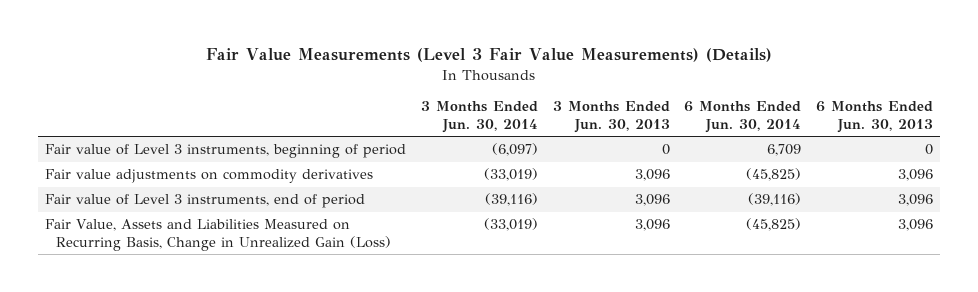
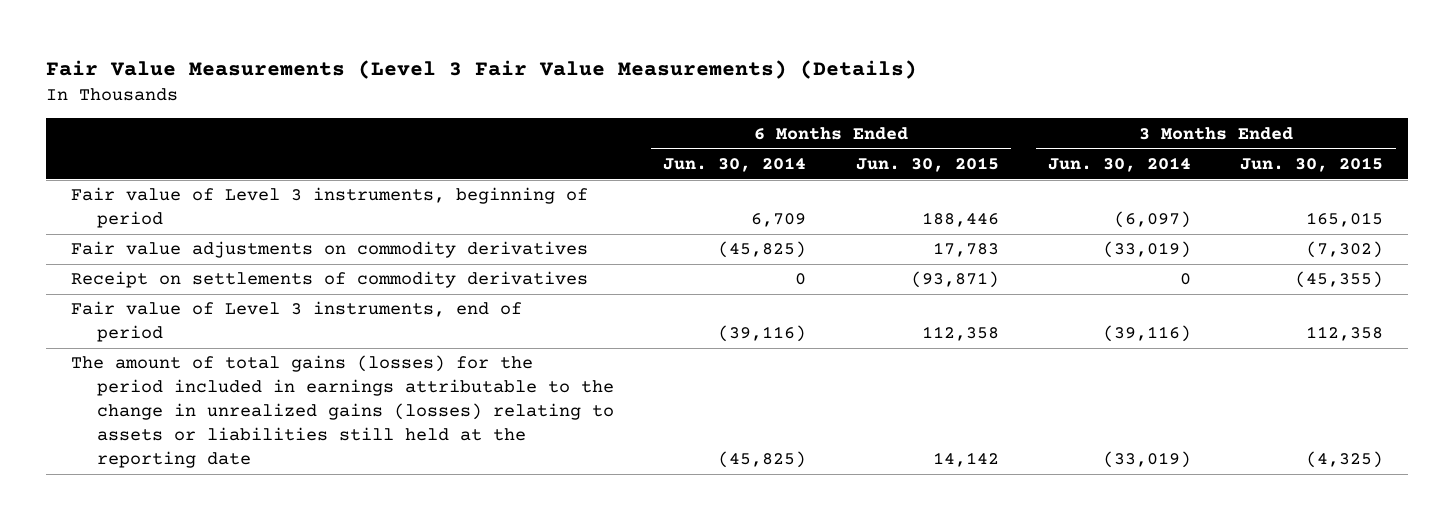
[552,101,670,133] 3 Months Ended Jun. 30, 2013 -> none
[815,101,933,133] 6 Months Ended Jun. 30, 2013 -> none
none -> [855,156,999,172] Jun. 30, 2015
none -> [1240,156,1384,172] Jun. 30, 2015
none -> [70,271,588,289] Receipt on settlements of commodity derivatives
[45,219,392,252] Fair Value, Assets and Liabilities Measured on Recurring Basis, Change in Unrealized Gain (Loss) -> [70,355,615,469] The amount of total gains (losses) for the period included in earnings attributable to the change in unrealized gains (losses) relating to assets or liabilities still held at the reporting date

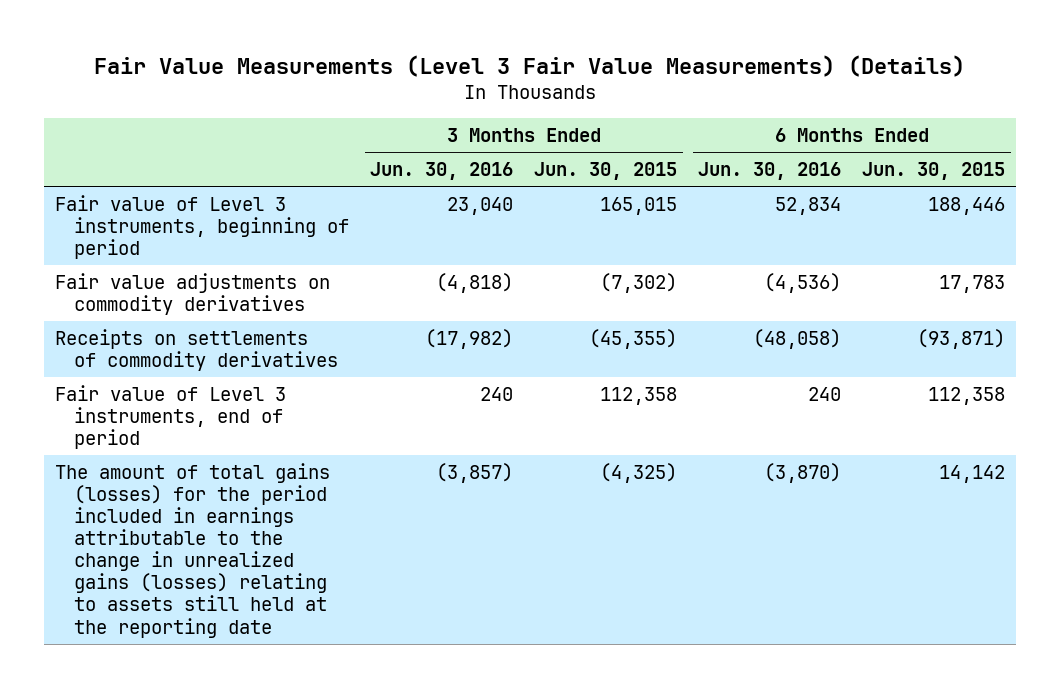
[663,156,807,172] Jun. 30, 2014 -> none
[1048,156,1192,172] Jun. 30, 2014 -> none
none -> [370,162,514,181] Jun. 30, 2016
none -> [698,162,842,181] Jun. 30, 2016
[70,271,588,289] Receipt on settlements of commodity derivatives -> [54,328,339,372] Receipts on settlements of commodity derivatives
[70,355,615,469] The amount of total gains (losses) for the period included in earnings attributable to the change in unrealized gains (losses) relating to assets or liabilities still held at the reporting date -> [54,462,330,638] The amount of total gains (losses) for the period included in earnings attributable to the change in unrealized gains (losses) relating to assets still held at the reporting date

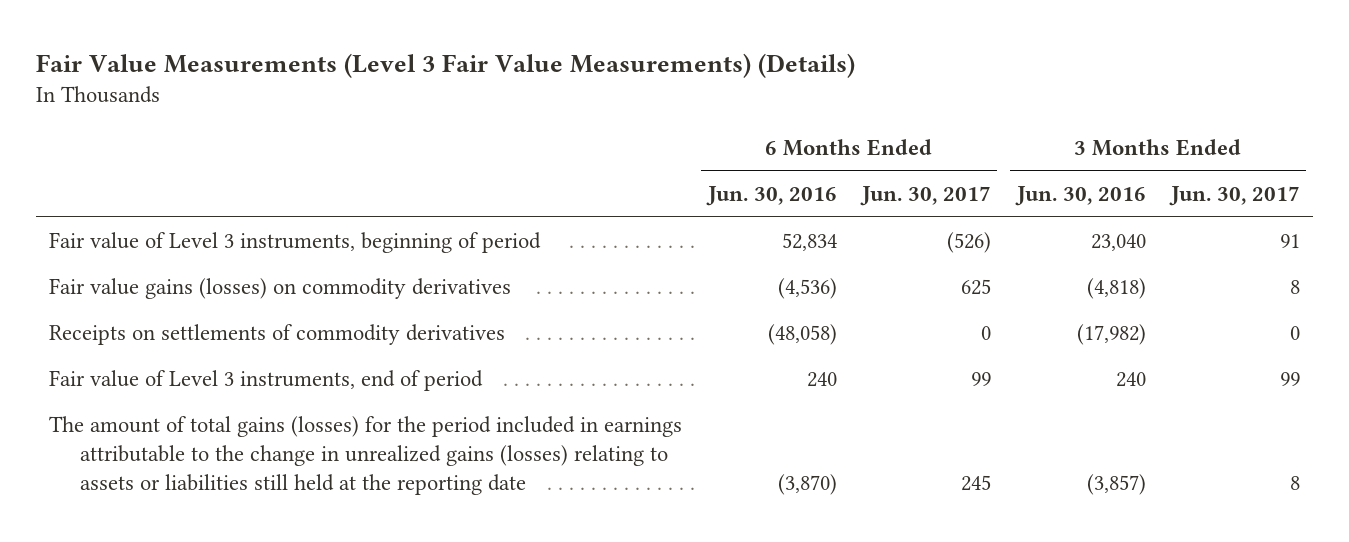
[534,162,678,181] Jun. 30, 2015 -> none
[862,162,1006,181] Jun. 30, 2015 -> none
none -> [860,186,992,207] Jun. 30, 2017
none -> [1169,186,1301,207] Jun. 30, 2017
[54,272,330,316] Fair value adjustments on commodity derivatives -> [49,278,512,300] Fair value gains (losses) on commodity derivatives
[54,462,330,638] The amount of total gains (losses) for the period included in earnings attributable to the change in unrealized gains (losses) relating to assets still held at the reporting date -> [49,416,683,495] The amount of total gains (losses) for the period included in earnings attributable to the change in unrealized gains (losses) relating to assets or liabilities still held at the reporting date

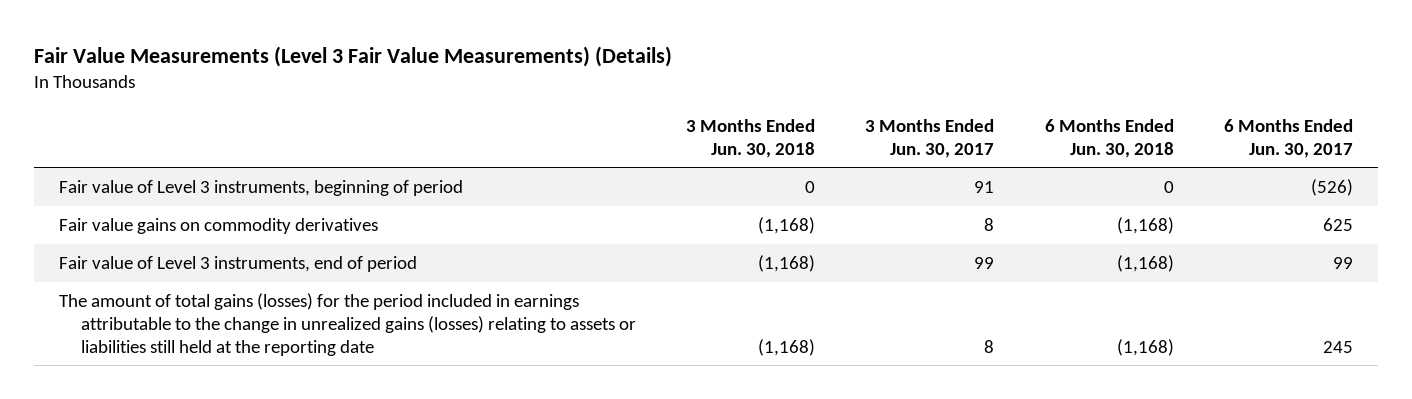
[705,186,837,207] Jun. 30, 2016 -> none
[1014,186,1146,207] Jun. 30, 2016 -> none
none -> [686,118,816,158] 3 Months Ended Jun. 30, 2018
none -> [1044,118,1174,158] 6 Months Ended Jun. 30, 2018
[49,324,506,346] Receipts on settlements of commodity derivatives -> none
[49,278,512,300] Fair value gains (losses) on commodity derivatives -> [58,217,378,234] Fair value gains on commodity derivatives

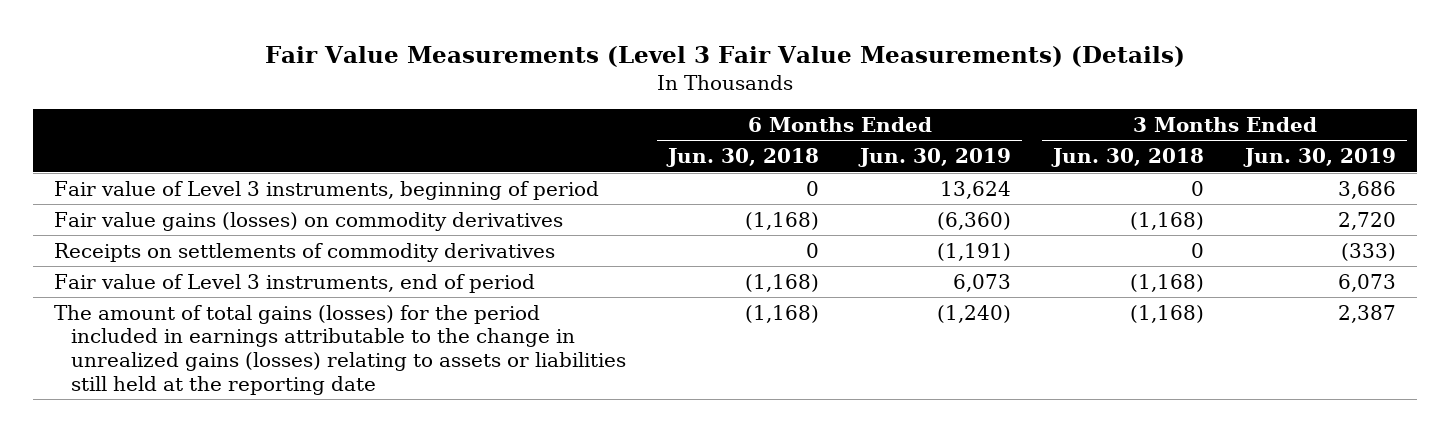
[865,118,995,158] 3 Months Ended Jun. 30, 2017 -> none
[1223,118,1353,158] 6 Months Ended Jun. 30, 2017 -> none
none -> [858,148,1012,168] Jun. 30, 2019
none -> [1243,148,1397,168] Jun. 30, 2019
[58,217,378,234] Fair value gains on commodity derivatives -> [53,211,563,231] Fair value gains (losses) on commodity derivatives
none -> [53,242,555,262] Receipts on settlements of commodity derivatives

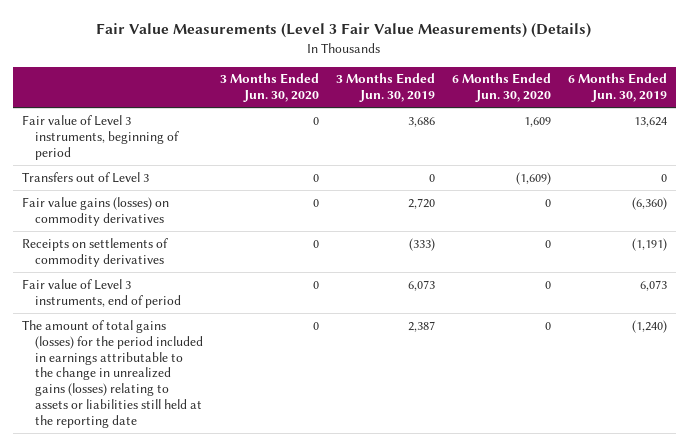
[665,148,819,168] Jun. 30, 2018 -> none
[1050,148,1204,168] Jun. 30, 2018 -> none
none -> [219,73,319,103] 3 Months Ended Jun. 30, 2020
none -> [451,73,551,103] 6 Months Ended Jun. 30, 2020
none -> [21,171,149,183] Transfers out of Level 3

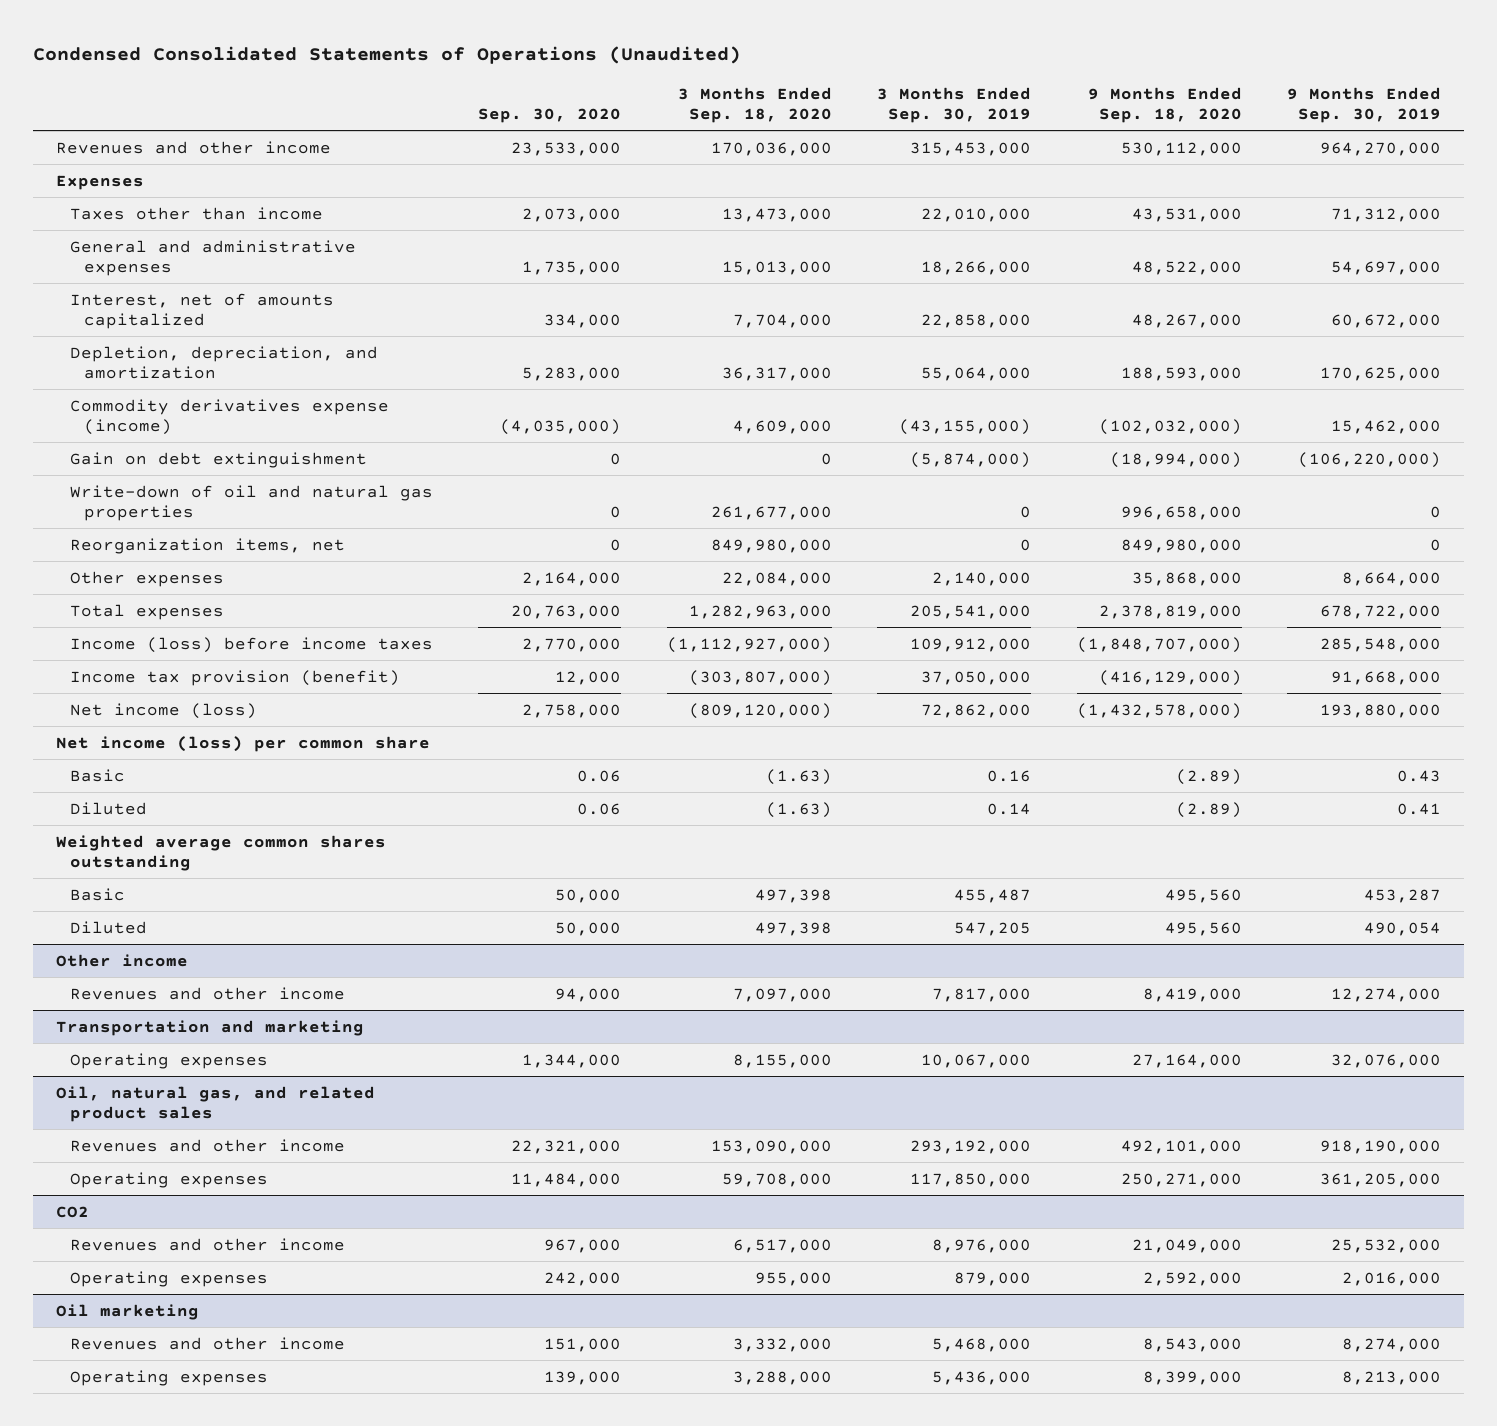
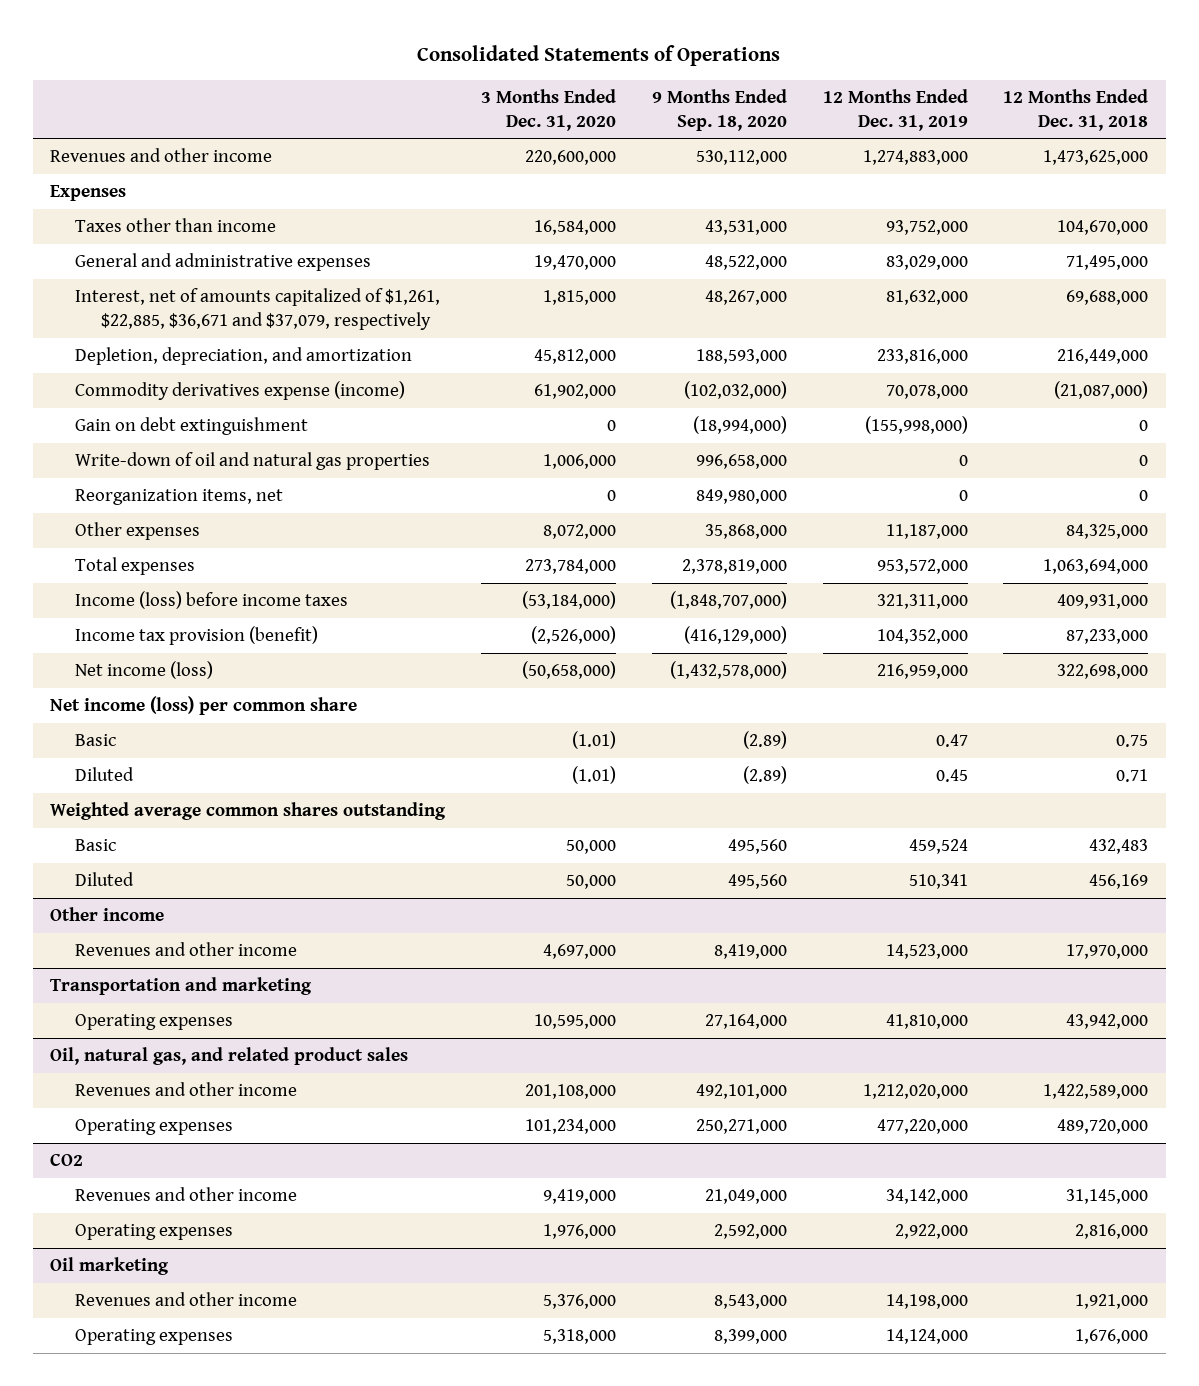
[32,45,741,64] Condensed Consolidated Statements of Operations (Unaudited) -> [417,45,781,67] Consolidated Statements of Operations
[478,107,622,123] Sep. 30, 2020 -> none
[677,86,832,123] 3 Months Ended Sep. 18, 2020 -> none
[877,86,1032,123] 3 Months Ended Sep. 30, 2019 -> none
[1287,86,1442,123] 9 Months Ended Sep. 30, 2019 -> none
none -> [481,88,617,131] 3 Months Ended Dec. 31, 2020
none -> [822,88,968,131] 12 Months Ended Dec. 31, 2019
none -> [1003,88,1149,131] 12 Months Ended Dec. 31, 2018
[69,292,334,329] Interest, net of amounts capitalized -> [75,288,441,331] Interest, net of amounts capitalized of $1,261, $22,885, $36,671 and $37,079, respectively

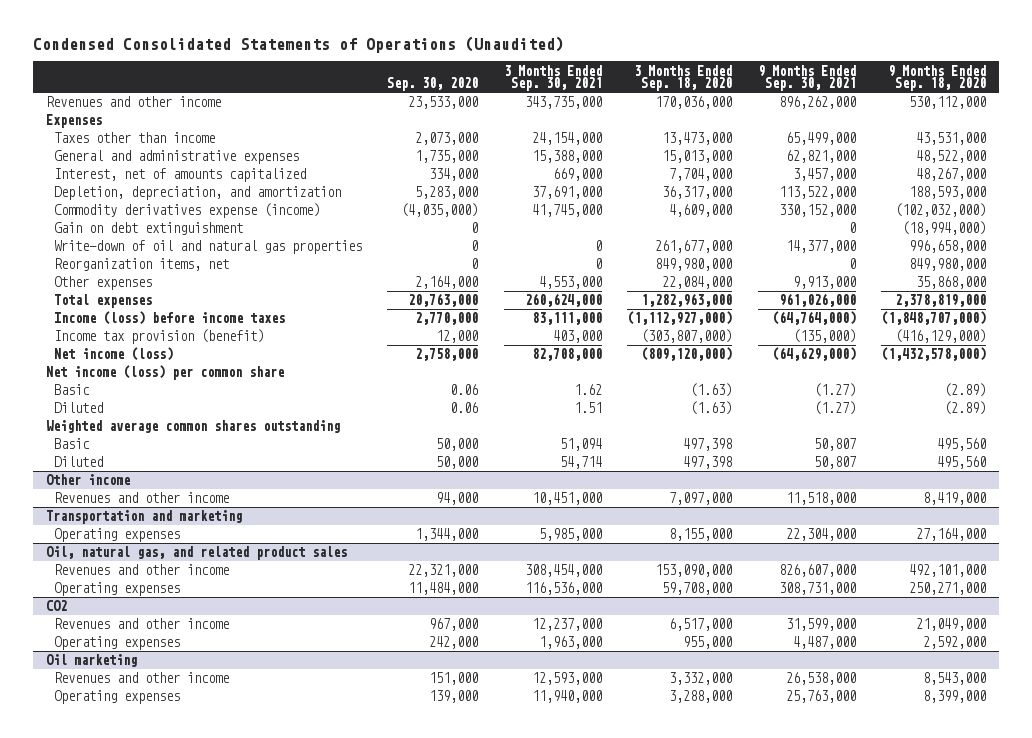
[417,45,781,67] Consolidated Statements of Operations -> [32,36,564,54] Condensed Consolidated Statements of Operations (Unaudited)
[481,88,617,131] 3 Months Ended Dec. 31, 2020 -> none
[822,88,968,131] 12 Months Ended Dec. 31, 2019 -> none
[1003,88,1149,131] 12 Months Ended Dec. 31, 2018 -> none
none -> [387,77,479,92] Sep. 30, 2020
none -> [503,64,602,92] 3 Months Ended Sep. 30, 2021
none -> [634,64,733,92] 3 Months Ended Sep. 18, 2020
none -> [757,64,856,92] 9 Months Ended Sep. 30, 2021
[75,288,441,331] Interest, net of amounts capitalized of $1,261, $22,885, $36,671 and $37,079, respectively -> [53,168,306,183] Interest, net of amounts capitalized

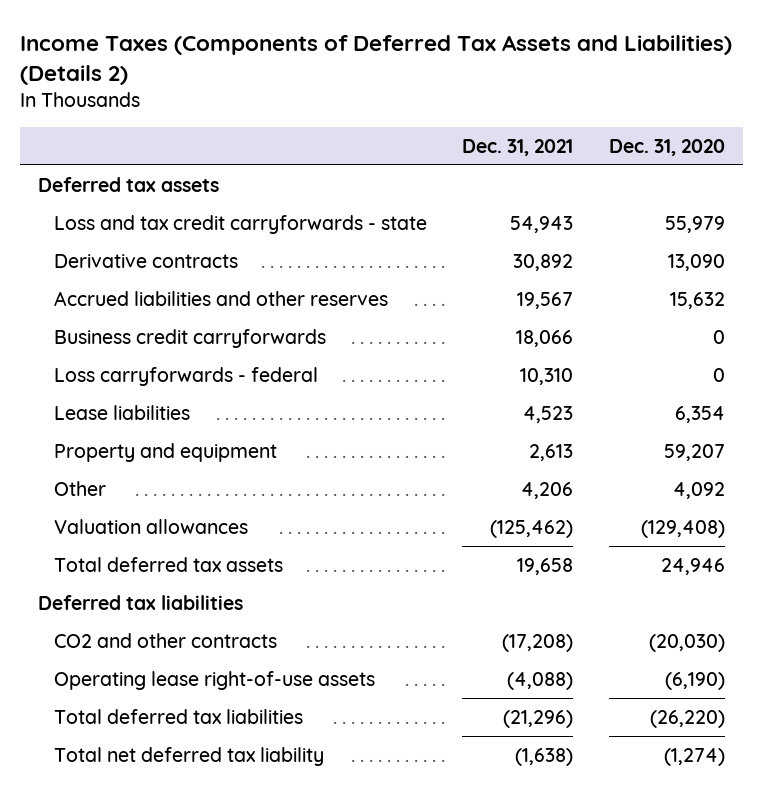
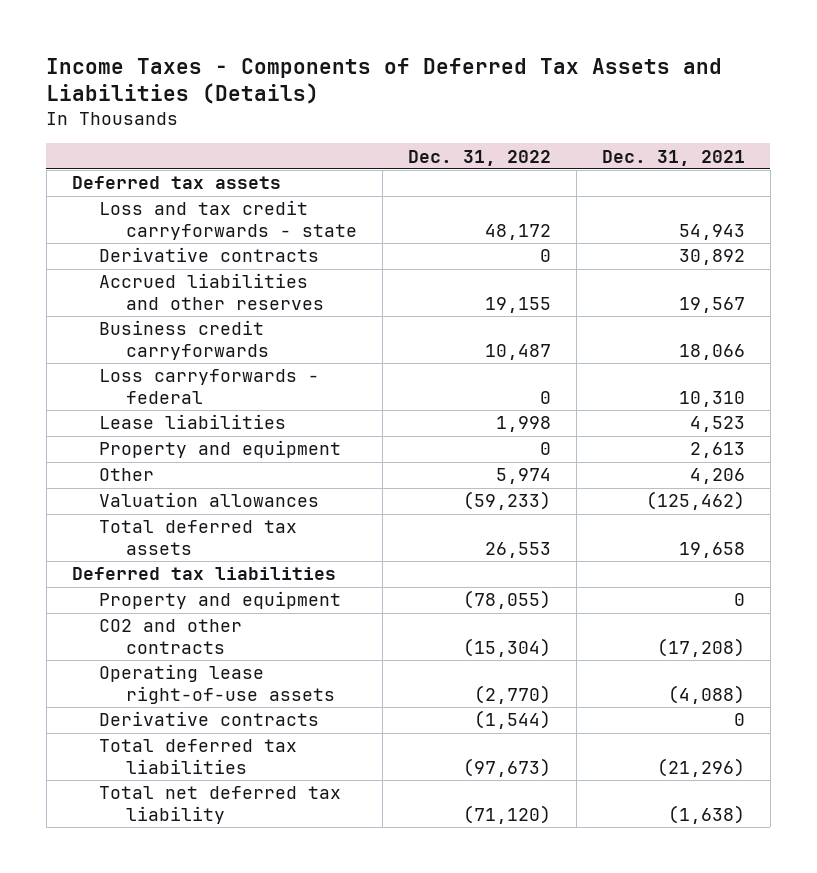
[20,34,733,85] Income Taxes (Components of Deferred Tax Assets and Liabilities) (Details 2) -> [46,57,723,105] Income Taxes - Components of Deferred Tax Assets and Liabilities (Details)
[609,138,726,156] Dec. 31, 2020 -> none
none -> [407,149,551,166] Dec. 31, 2022
none -> [98,591,341,610] Property and equipment
none -> [98,711,319,727] Derivative contracts

